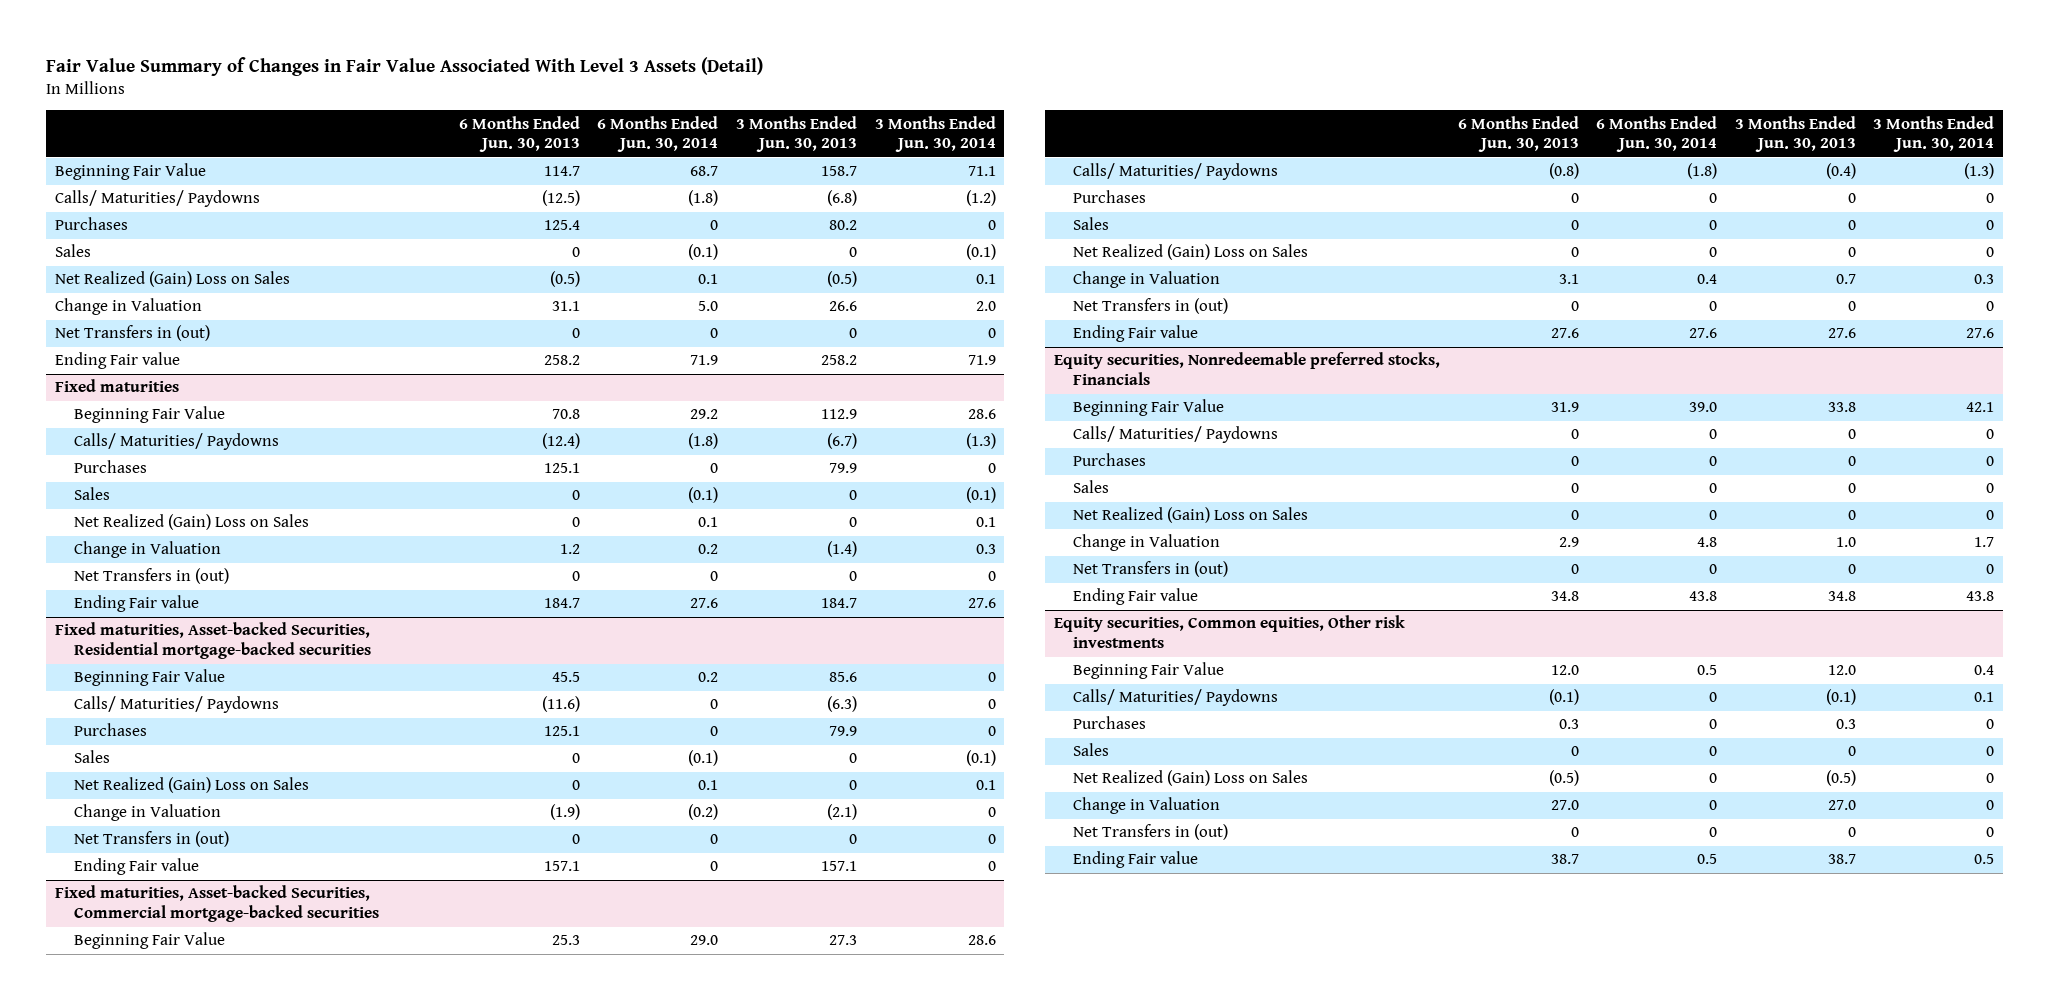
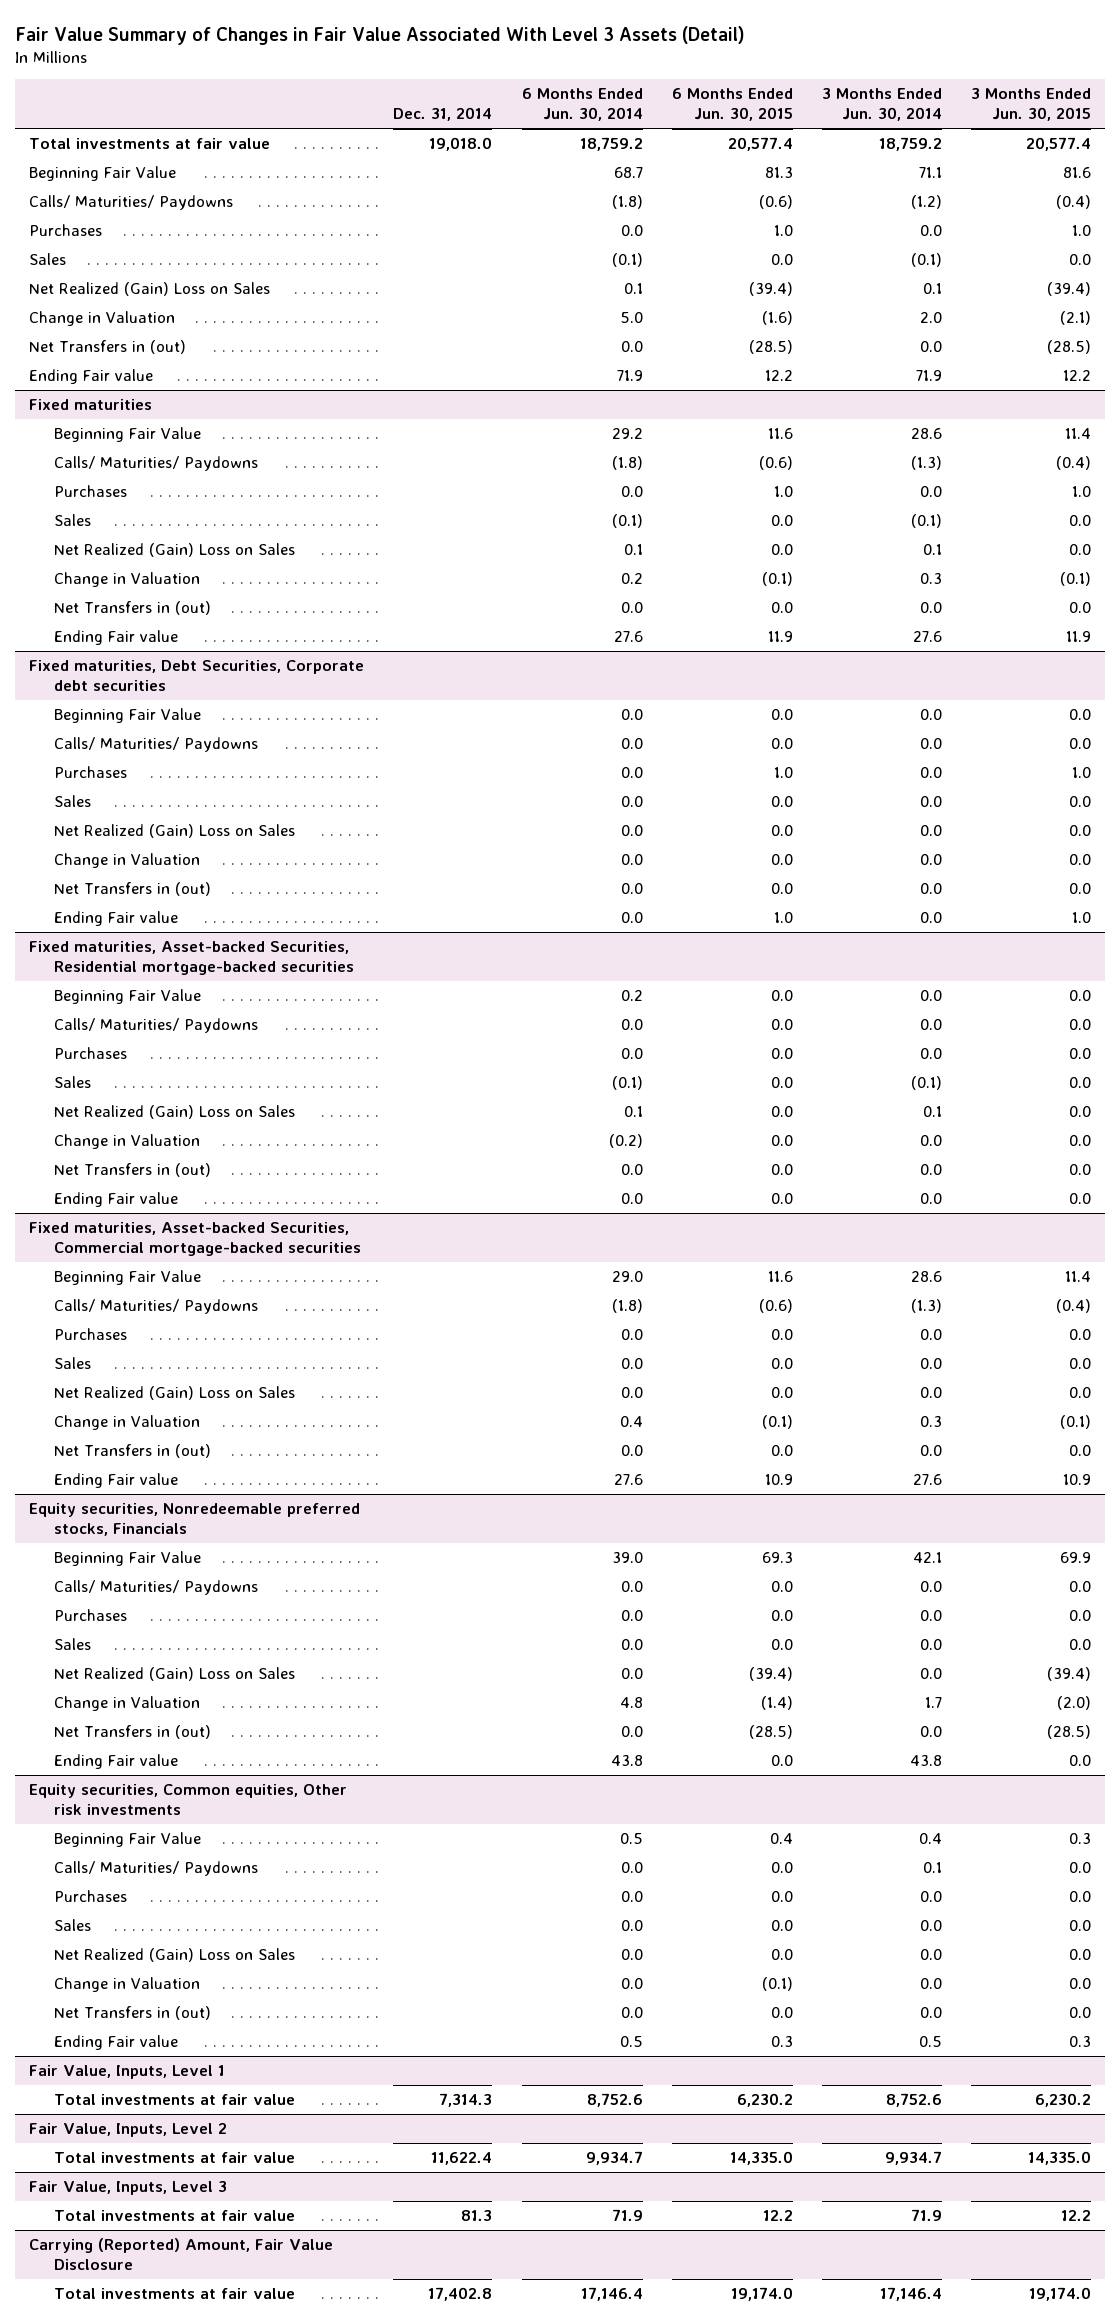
[458,115,580,153] 6 Months Ended Jun. 30, 2013 -> none
[735,115,857,153] 3 Months Ended Jun. 30, 2013 -> none
none -> [393,107,493,122] Dec. 31, 2014
none -> [671,88,793,122] 6 Months Ended Jun. 30, 2015
none -> [970,88,1091,122] 3 Months Ended Jun. 30, 2015
none -> [29,137,271,149] Total investments at fair value
[710,220,719,231] 0 -> [620,224,643,236] 0.0
[987,220,996,231] 0 -> [919,224,942,236] 0.0
[710,328,719,339] 0 -> [620,340,643,352] 0.0
[987,328,996,339] 0 -> [919,340,942,352] 0.0
[710,463,719,474] 0 -> [620,485,643,497] 0.0
[987,463,996,474] 0 -> [919,485,942,497] 0.0
[710,571,719,582] 0 -> [620,601,643,613] 0.0
[987,571,996,582] 0 -> [919,601,942,613] 0.0
none -> [29,659,365,691] Fixed maturities, Debt Securities, Corporate debt securities
none -> [54,707,202,723] Beginning Fair Value
none -> [54,736,259,752] Calls/ Maturities/ Paydowns
none -> [54,765,128,778] Purchases
none -> [54,794,92,807] Sales
none -> [54,823,296,838] Net Realized (Gain) Loss on Sales
none -> [54,852,201,868] Change in Valuation
none -> [54,881,212,896] Net Transfers in (out)
none -> [54,910,179,926] Ending Fair value
[987,672,996,683] 0 -> [919,989,942,1001] 0.0
[710,699,719,710] 0 -> [620,1018,643,1030] 0.0
[987,699,996,710] 0 -> [919,1018,942,1030] 0.0
[710,726,719,737] 0 -> [620,1047,643,1059] 0.0
[987,726,996,737] 0 -> [919,1047,942,1059] 0.0
[987,807,996,818] 0 -> [919,1134,942,1146] 0.0
[710,834,719,845] 0 -> [620,1163,643,1175] 0.0
[987,834,996,845] 0 -> [919,1163,942,1175] 0.0
[710,861,719,872] 0 -> [620,1192,643,1204] 0.0
[987,861,996,872] 0 -> [919,1192,942,1204] 0.0
[1709,193,1718,204] 0 -> [620,1328,643,1340] 0.0
[1986,193,1995,204] 0 -> [919,1328,942,1340] 0.0
[1709,220,1718,231] 0 -> [620,1357,643,1369] 0.0
[1986,220,1995,231] 0 -> [919,1357,942,1369] 0.0
[1709,247,1718,258] 0 -> [620,1386,643,1398] 0.0
[1986,247,1995,258] 0 -> [919,1386,942,1398] 0.0
[1709,301,1718,312] 0 -> [620,1444,643,1456] 0.0
[1986,301,1995,312] 0 -> [919,1444,942,1456] 0.0
[1709,429,1718,440] 0 -> [620,1580,643,1592] 0.0
[1986,429,1995,440] 0 -> [919,1580,942,1592] 0.0
[1709,456,1718,467] 0 -> [620,1609,643,1621] 0.0
[1986,456,1995,467] 0 -> [919,1609,942,1621] 0.0
[1709,483,1718,494] 0 -> [620,1638,643,1650] 0.0
[1986,483,1995,494] 0 -> [919,1638,942,1650] 0.0
[1709,510,1718,521] 0 -> [620,1667,643,1679] 0.0
[1986,510,1995,521] 0 -> [919,1667,942,1679] 0.0
[1709,564,1718,575] 0 -> [620,1725,643,1737] 0.0
[1986,564,1995,575] 0 -> [919,1725,942,1737] 0.0
[1709,692,1718,703] 0 -> [620,1861,643,1873] 0.0
[1709,719,1718,730] 0 -> [620,1890,643,1902] 0.0
[1986,719,1995,730] 0 -> [919,1890,942,1902] 0.0
[1709,746,1718,757] 0 -> [620,1919,643,1931] 0.0
[1986,746,1995,757] 0 -> [919,1919,942,1931] 0.0
[1709,773,1718,784] 0 -> [620,1948,643,1960] 0.0
[1986,773,1995,784] 0 -> [919,1948,942,1960] 0.0
[1709,800,1718,811] 0 -> [620,1977,643,1989] 0.0
[1986,800,1995,811] 0 -> [919,1977,942,1989] 0.0
[1709,827,1718,838] 0 -> [620,2006,643,2018] 0.0
[1986,827,1995,838] 0 -> [919,2006,942,2018] 0.0
none -> [29,2064,226,2079] Fair Value, Inputs, Level 1
none -> [54,2093,296,2105] Total investments at fair value
none -> [29,2122,228,2137] Fair Value, Inputs, Level 2
none -> [54,2151,296,2163] Total investments at fair value
none -> [29,2180,228,2195] Fair Value, Inputs, Level 3
none -> [54,2209,296,2221] Total investments at fair value
none -> [29,2237,334,2270] Carrying (Reported) Amount, Fair Value Disclosure
none -> [54,2287,296,2299] Total investments at fair value

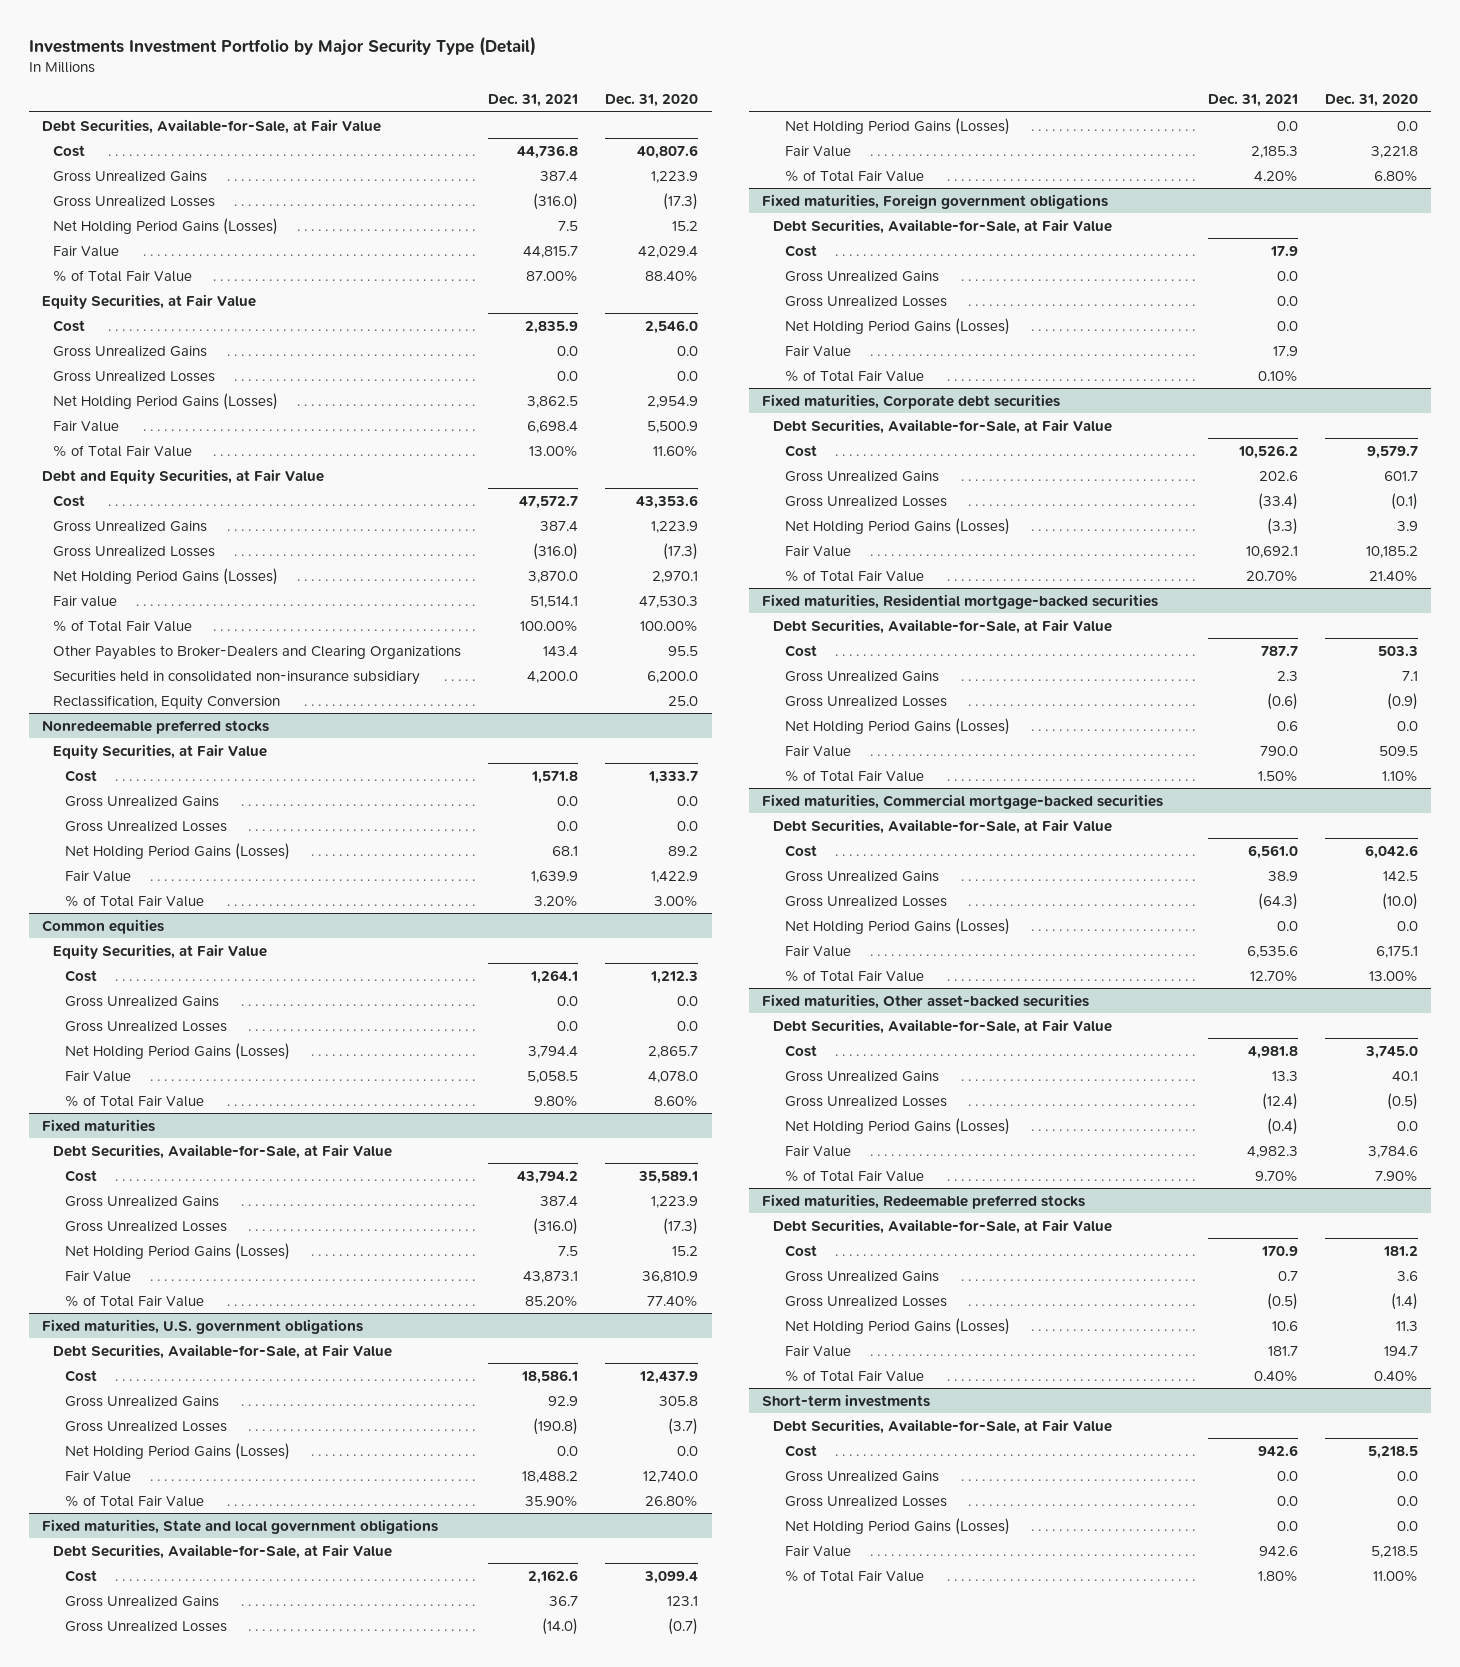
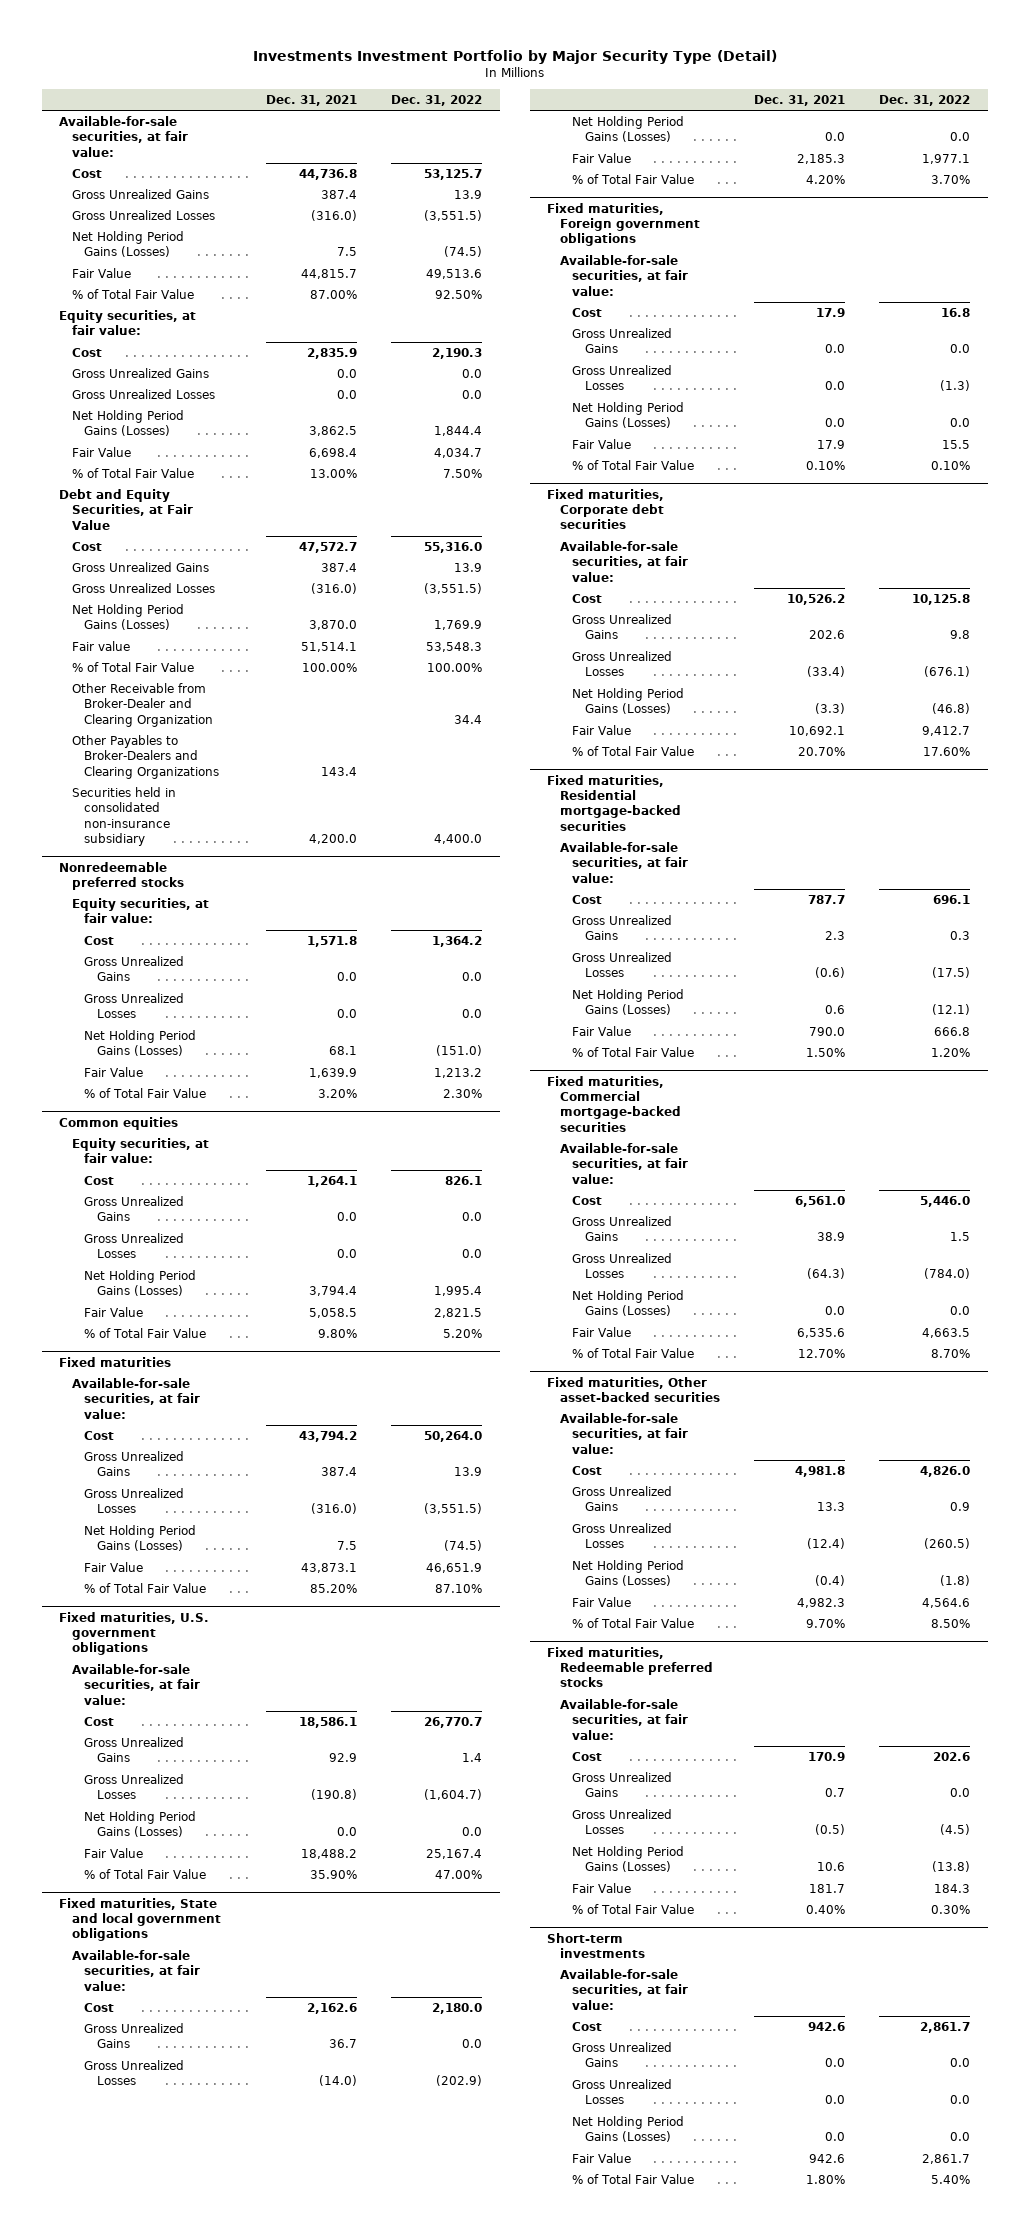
[605,94,699,108] Dec. 31, 2020 -> none
none -> [391,95,483,107] Dec. 31, 2022
[42,118,382,134] Debt Securities, Available-for-Sale, at Fair Value -> [59,116,188,157] Available-for-sale securities, at fair value:
[42,293,257,309] Equity Securities, at Fair Value -> [59,310,197,336] Equity securities, at fair value:
none -> [71,683,214,727] Other Receivable from Broker-Dealer and Clearing Organization
[53,694,281,710] Reclassification, Equity Conversion -> none
[53,743,268,759] Equity Securities, at Fair Value -> [71,898,209,924] Equity securities, at fair value:
[53,943,268,959] Equity Securities, at Fair Value -> [71,1138,209,1164] Equity securities, at fair value:
[53,1143,393,1159] Debt Securities, Available-for-Sale, at Fair Value -> [71,1378,201,1419] Available-for-sale securities, at fair value:
[53,1343,393,1359] Debt Securities, Available-for-Sale, at Fair Value -> [71,1664,201,1705] Available-for-sale securities, at fair value:
[53,1543,393,1559] Debt Securities, Available-for-Sale, at Fair Value -> [71,1950,201,1991] Available-for-sale securities, at fair value:
[773,218,1113,234] Debt Securities, Available-for-Sale, at Fair Value -> [559,255,689,296] Available-for-sale securities, at fair value:
[773,418,1113,434] Debt Securities, Available-for-Sale, at Fair Value -> [559,541,689,582] Available-for-sale securities, at fair value:
[773,618,1113,634] Debt Securities, Available-for-Sale, at Fair Value -> [559,842,689,883] Available-for-sale securities, at fair value:
[773,818,1113,834] Debt Securities, Available-for-Sale, at Fair Value -> [559,1143,689,1184] Available-for-sale securities, at fair value:
[773,1018,1113,1034] Debt Securities, Available-for-Sale, at Fair Value -> [559,1413,689,1454] Available-for-sale securities, at fair value:
[773,1218,1113,1234] Debt Securities, Available-for-Sale, at Fair Value -> [559,1699,689,1740] Available-for-sale securities, at fair value:
[773,1418,1113,1434] Debt Securities, Available-for-Sale, at Fair Value -> [559,1969,689,2010] Available-for-sale securities, at fair value:

